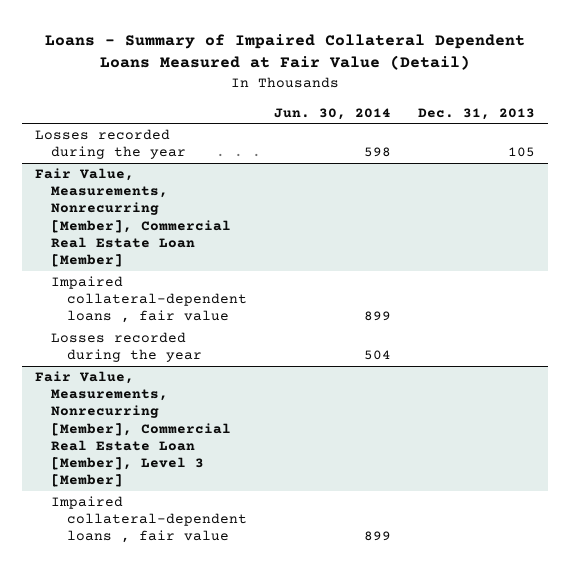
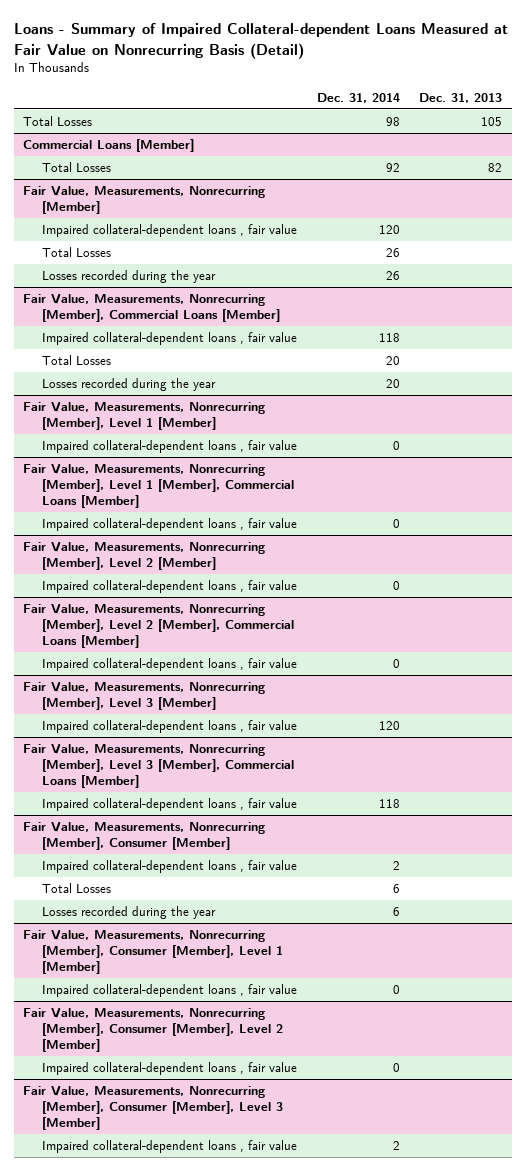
[45,33,526,71] Loans - Summary of Impaired Collateral Dependent Loans Measured at Fair Value (Detail) -> [13,23,508,59] Loans - Summary of Impaired Collateral-dependent Loans Measured at Fair Value on Nonrecurring Basis (Detail)
[274,107,392,120] Jun. 30, 2014 -> none
none -> [316,92,400,103] Dec. 31, 2014
[35,129,187,160] Losses recorded during the year -> [23,116,93,127] Total Losses
none -> [23,139,195,153] Commercial Loans [Member]
none -> [42,162,112,173] Total Losses
none -> [23,186,266,214] Fair Value, Measurements, Nonrecurring [Member]
none -> [42,224,298,238] Impaired collateral-dependent loans , fair value
none -> [42,247,112,258] Total Losses
none -> [42,270,217,284] Losses recorded during the year
[35,168,232,267] Fair Value, Measurements, Nonrecurring [Member], Commercial Real Estate Loan [Member] -> [23,294,281,322] Fair Value, Measurements, Nonrecurring [Member], Commercial Loans [Member]
none -> [42,355,112,366] Total Losses
none -> [23,402,266,430] Fair Value, Measurements, Nonrecurring [Member], Level 1 [Member]
none -> [42,440,298,454] Impaired collateral-dependent loans , fair value
none -> [23,464,295,508] Fair Value, Measurements, Nonrecurring [Member], Level 1 [Member], Commercial Loans [Member]
none -> [42,518,298,532] Impaired collateral-dependent loans , fair value
none -> [23,542,266,570] Fair Value, Measurements, Nonrecurring [Member], Level 2 [Member]
none -> [42,580,298,594] Impaired collateral-dependent loans , fair value
none -> [23,604,295,648] Fair Value, Measurements, Nonrecurring [Member], Level 2 [Member], Commercial Loans [Member]
none -> [42,658,298,672] Impaired collateral-dependent loans , fair value
none -> [23,682,266,710] Fair Value, Measurements, Nonrecurring [Member], Level 3 [Member]
none -> [42,720,298,734] Impaired collateral-dependent loans , fair value
[35,371,232,488] Fair Value, Measurements, Nonrecurring [Member], Commercial Real Estate Loan [Member], Level 3 [Member] -> [23,744,295,788] Fair Value, Measurements, Nonrecurring [Member], Level 3 [Member], Commercial Loans [Member]
none -> [23,822,266,850] Fair Value, Measurements, Nonrecurring [Member], Consumer [Member]
none -> [42,860,298,874] Impaired collateral-dependent loans , fair value
none -> [42,883,112,894] Total Losses
none -> [42,906,217,920] Losses recorded during the year
none -> [23,930,284,974] Fair Value, Measurements, Nonrecurring [Member], Consumer [Member], Level 1 [Member]
none -> [42,984,298,998] Impaired collateral-dependent loans , fair value
none -> [23,1008,284,1052] Fair Value, Measurements, Nonrecurring [Member], Consumer [Member], Level 2 [Member]
none -> [42,1062,298,1076] Impaired collateral-dependent loans , fair value
none -> [23,1086,284,1130] Fair Value, Measurements, Nonrecurring [Member], Consumer [Member], Level 3 [Member]
none -> [42,1140,298,1154] Impaired collateral-dependent loans , fair value

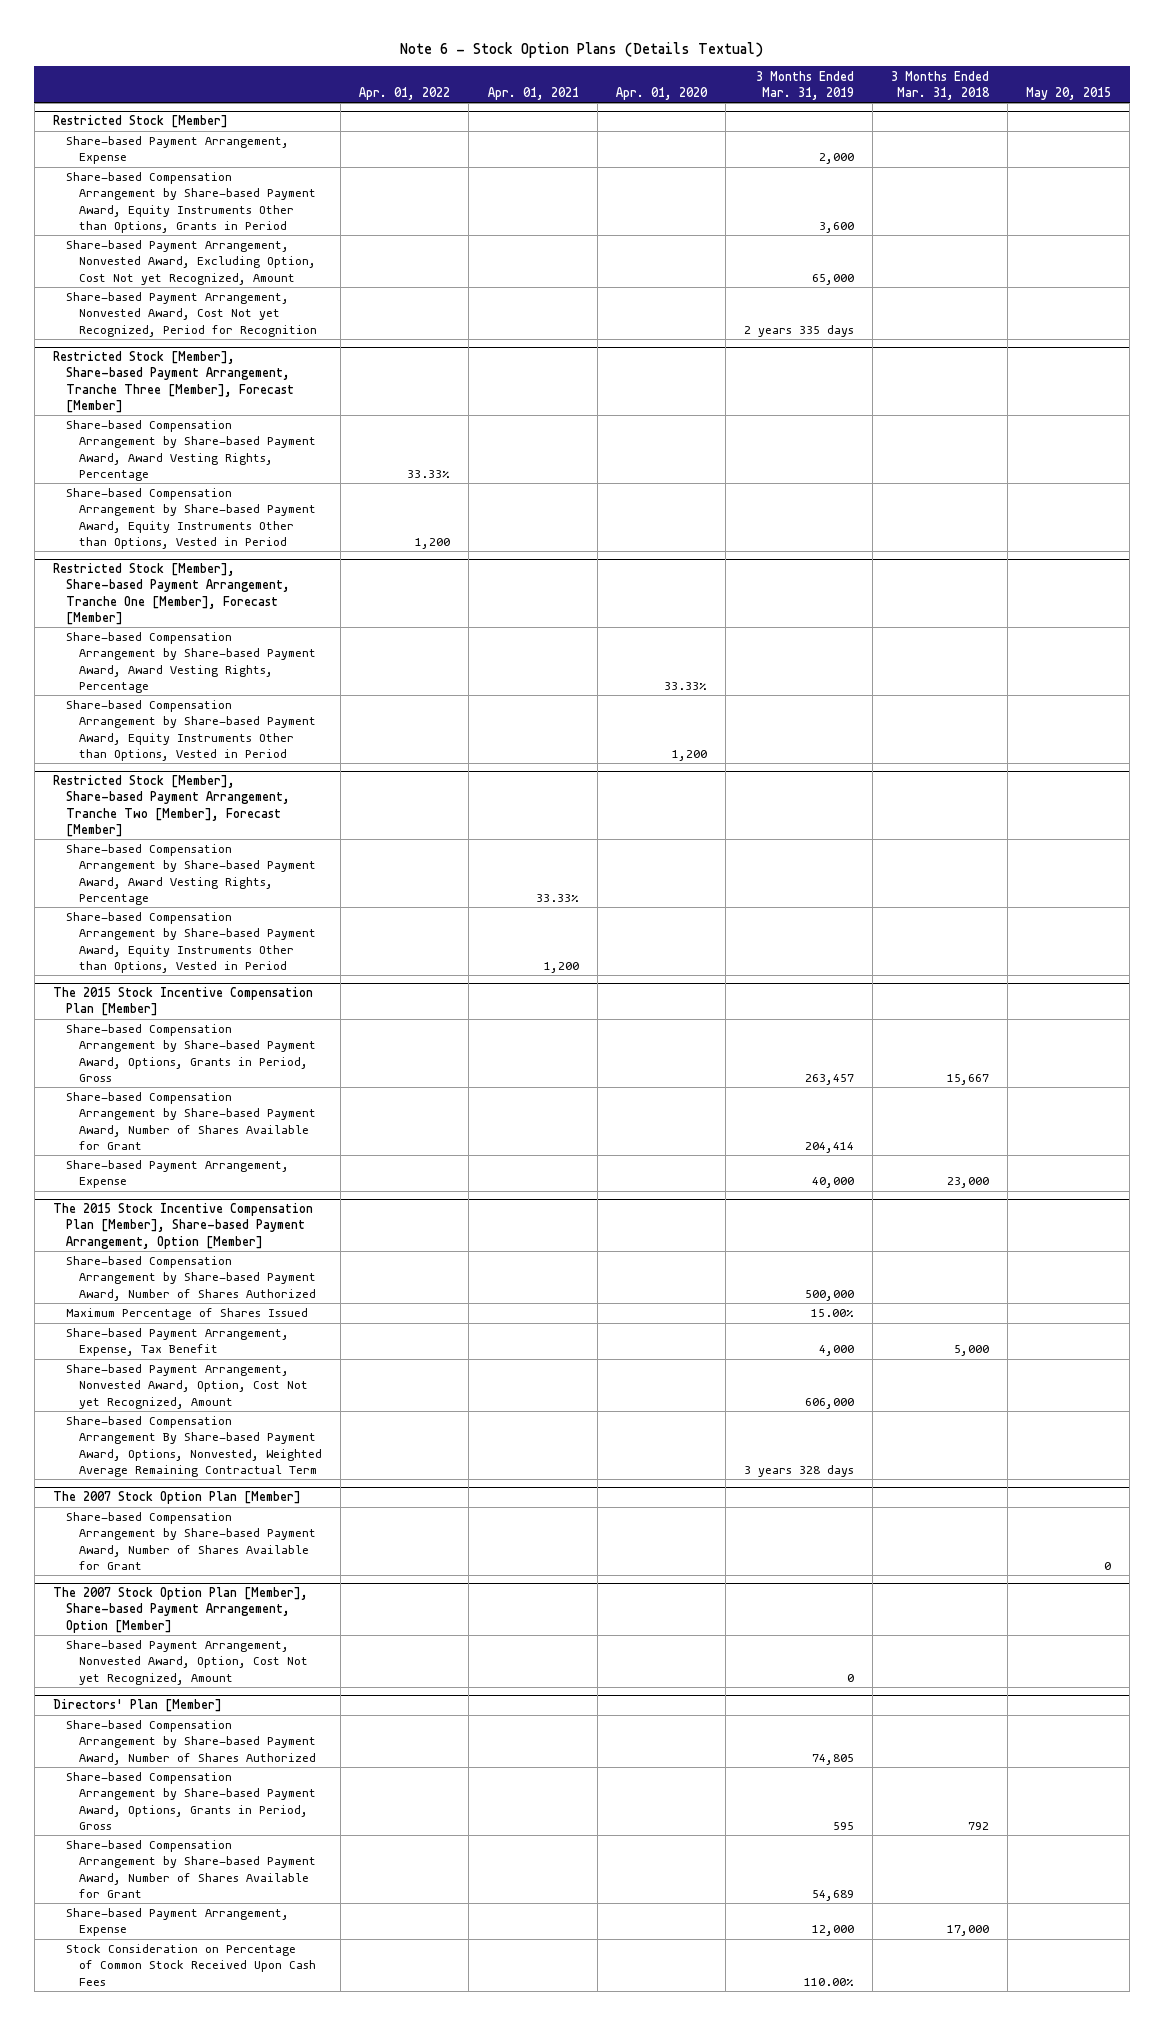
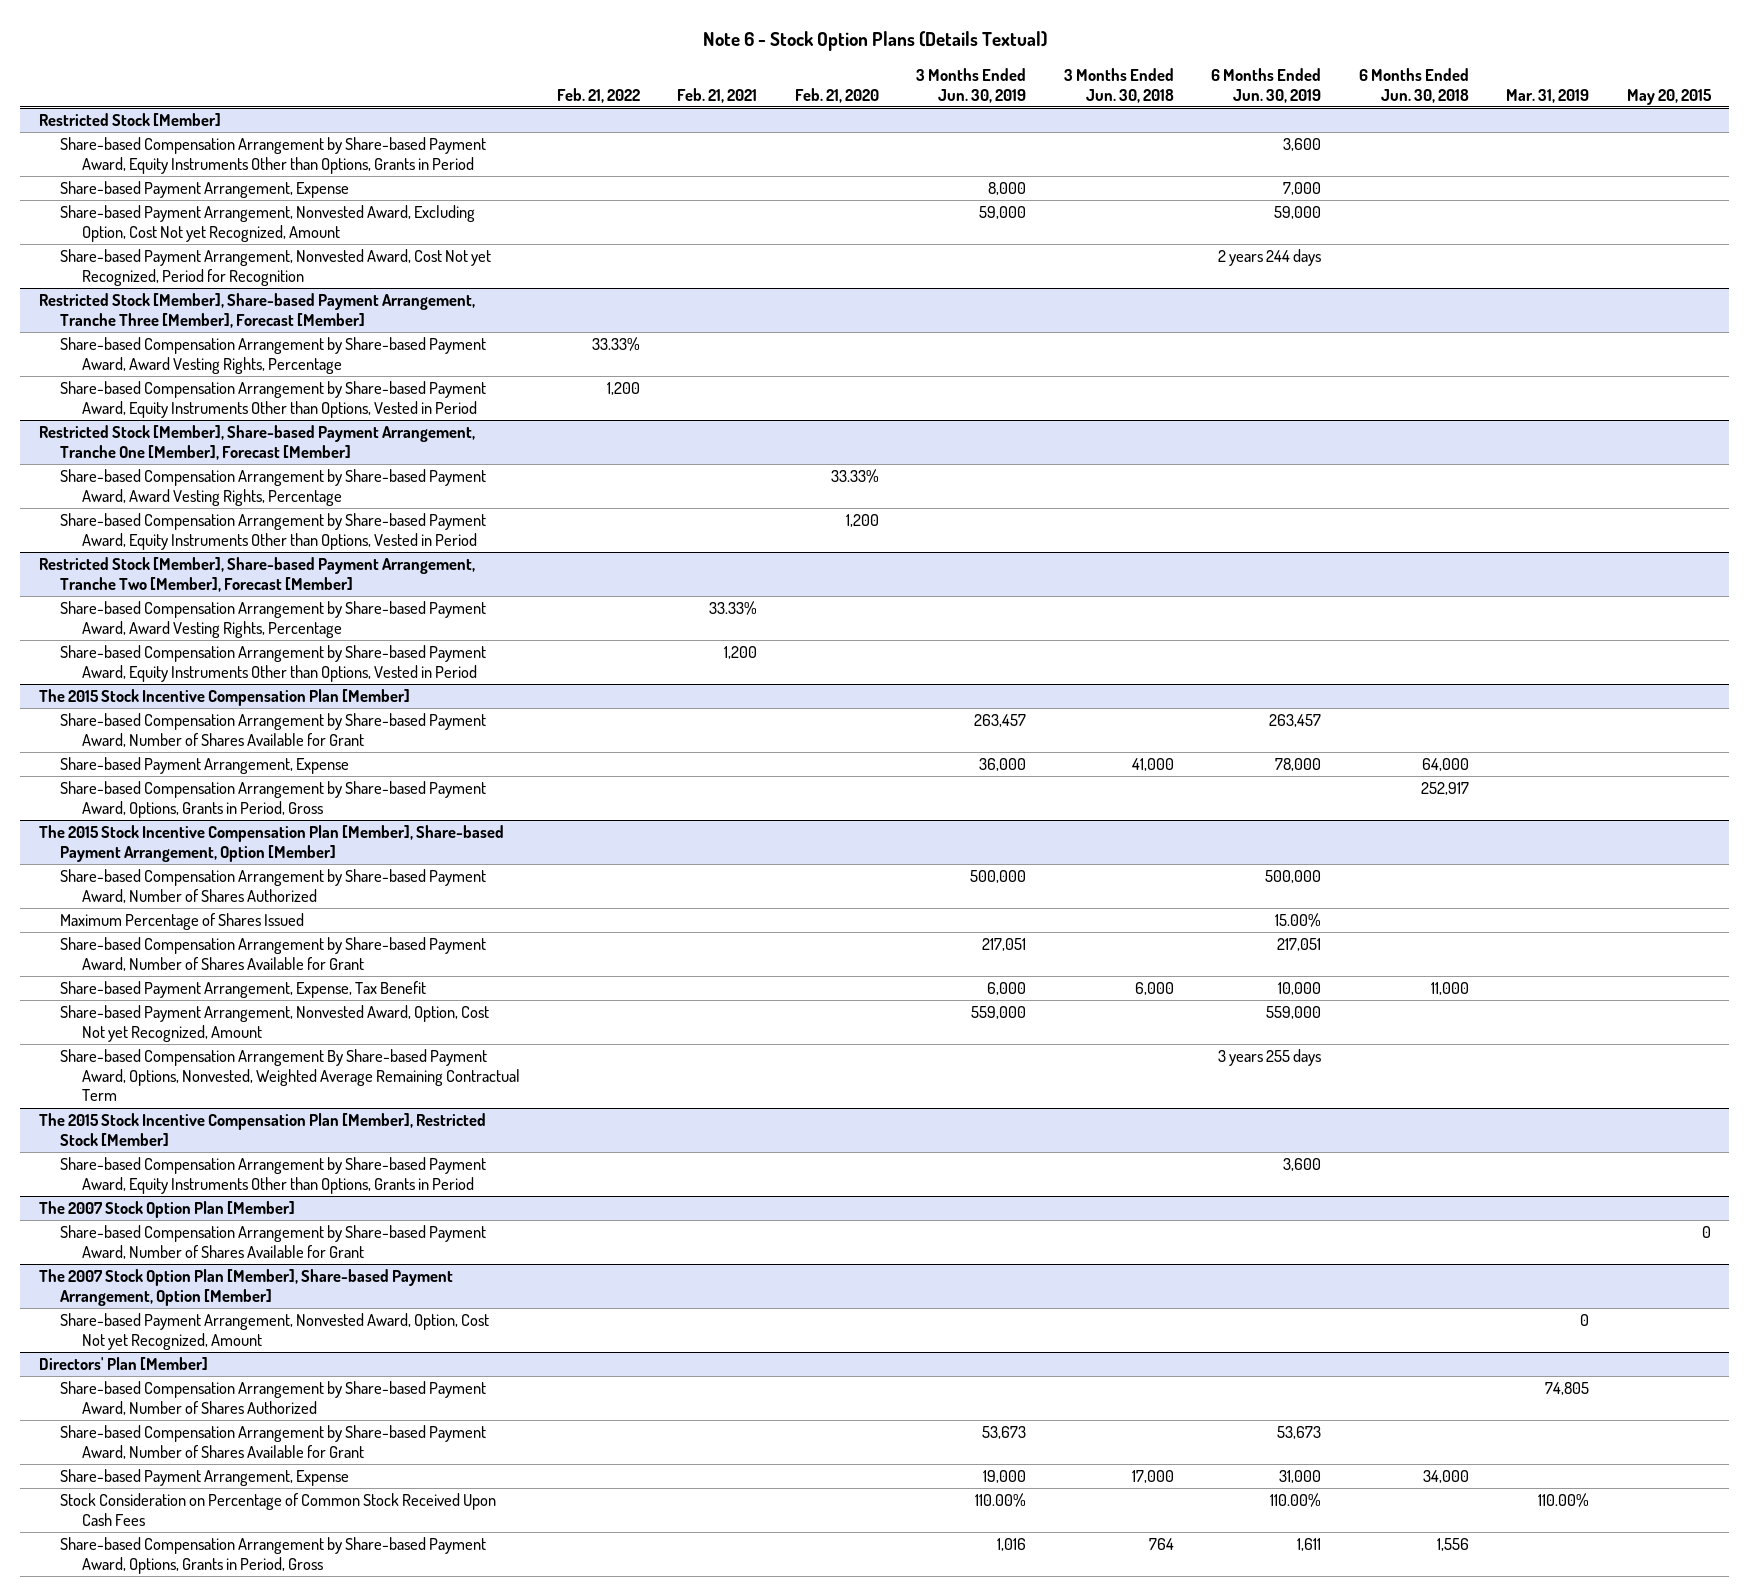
[359,86,451,100] Apr. 01, 2022 -> none
[487,86,579,100] Apr. 01, 2021 -> none
[615,86,708,100] Apr. 01, 2020 -> none
[755,70,854,100] 3 Months Ended Mar. 31, 2019 -> none
[891,70,991,100] 3 Months Ended Mar. 31, 2018 -> none
none -> [557,87,641,103] Feb. 21, 2022
none -> [677,87,758,103] Feb. 21, 2021
none -> [794,87,879,103] Feb. 21, 2020
none -> [916,68,1027,103] 3 Months Ended Jun. 30, 2019
none -> [1063,68,1174,103] 3 Months Ended Jun. 30, 2018
none -> [1211,68,1322,103] 6 Months Ended Jun. 30, 2019
none -> [1358,68,1469,103] 6 Months Ended Jun. 30, 2018
none -> [1506,88,1590,103] Mar. 31, 2019
[66,136,290,165] Share-based Payment Arrangement, Expense -> [60,181,350,199] Share-based Payment Arrangement, Expense
[66,1024,317,1082] Share-based Compensation Arrangement by Share-based Payment Award, Options, Grants in Period, Gross -> [60,781,487,818] Share-based Compensation Arrangement by Share-based Payment Award, Options, Grants in Period, Gross
none -> [60,937,487,971] Share-based Compensation Arrangement by Share-based Payment Award, Number of Shares Available for Grant
none -> [39,1113,487,1146] The 2015 Stock Incentive Compensation Plan [Member], Restricted Stock [Member]
none -> [60,1157,487,1194] Share-based Compensation Arrangement by Share-based Payment Award, Equity Instruments Other than Options, Grants in Period
[66,1772,317,1830] Share-based Compensation Arrangement by Share-based Payment Award, Options, Grants in Period, Gross -> [60,1537,487,1574] Share-based Compensation Arrangement by Share-based Payment Award, Options, Grants in Period, Gross

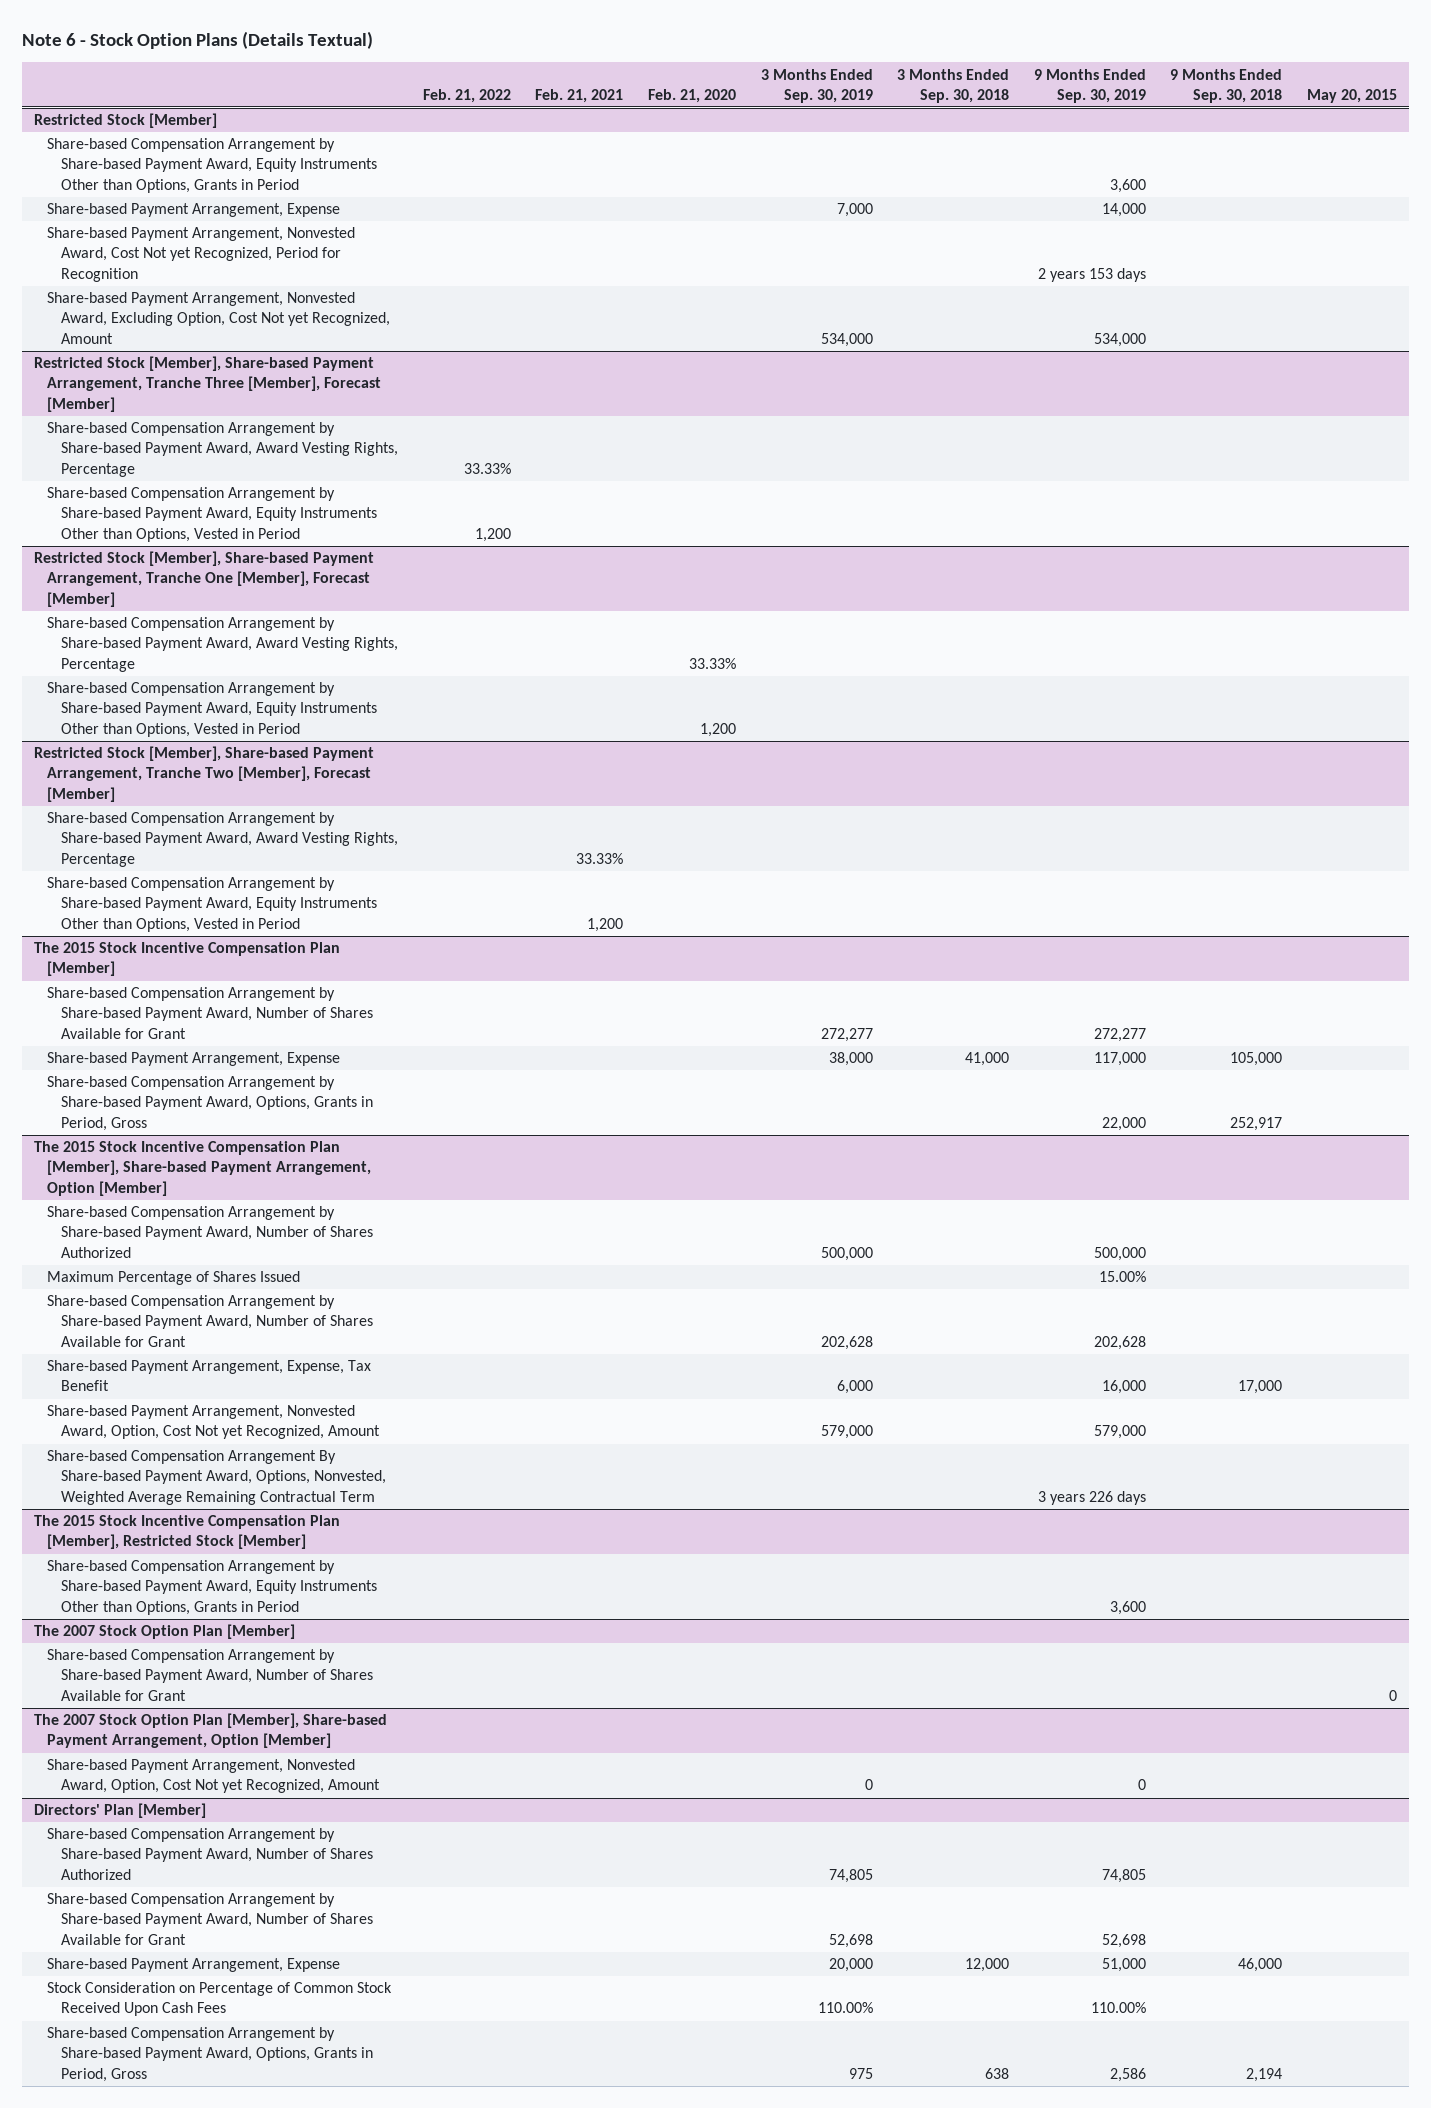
[916,68,1027,103] 3 Months Ended Jun. 30, 2019 -> none
[1063,68,1174,103] 3 Months Ended Jun. 30, 2018 -> none
[1211,68,1322,103] 6 Months Ended Jun. 30, 2019 -> none
[1358,68,1469,103] 6 Months Ended Jun. 30, 2018 -> none
[1506,88,1590,103] Mar. 31, 2019 -> none
none -> [760,68,873,103] 3 Months Ended Sep. 30, 2019
none -> [897,68,1010,103] 3 Months Ended Sep. 30, 2018
none -> [1033,68,1146,103] 9 Months Ended Sep. 30, 2019
none -> [1170,68,1283,103] 9 Months Ended Sep. 30, 2018
[60,205,476,242] Share-based Payment Arrangement, Nonvested Award, Excluding Option, Cost Not yet Recognized, Amount -> [47,292,390,344] Share-based Payment Arrangement, Nonvested Award, Excluding Option, Cost Not yet Recognized, Amount

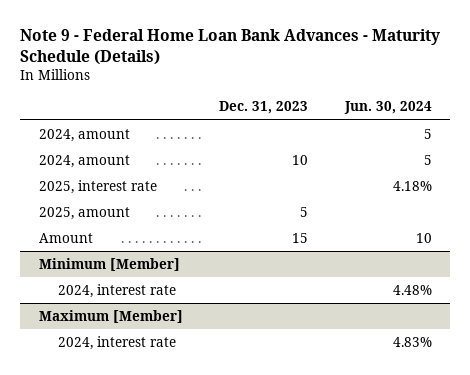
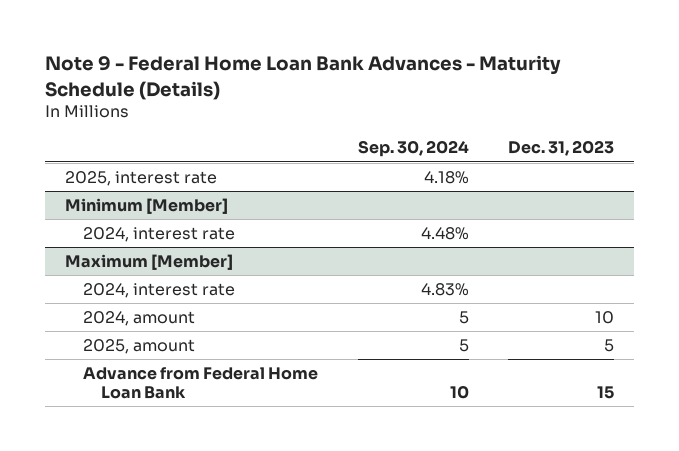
[343,101,432,115] Jun. 30, 2024 -> none
none -> [357,140,469,158] Sep. 30, 2024
[38,129,130,143] 2024, amount -> none
[38,155,130,169] 2024, amount -> none
[38,207,130,221] 2025, amount -> none
[38,233,93,244] Amount -> none
none -> [83,310,196,326] 2024, amount
none -> [83,338,196,354] 2025, amount
none -> [83,366,319,399] Advance from Federal Home Loan Bank

